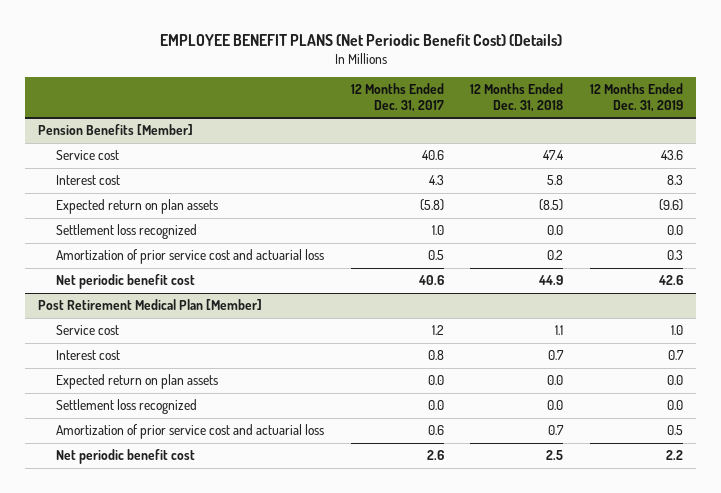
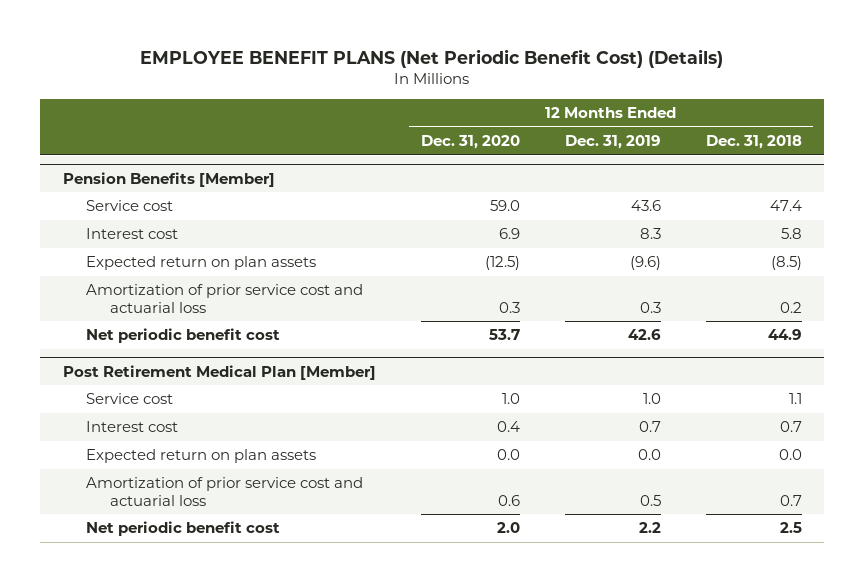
[350,83,444,112] 12 Months Ended Dec. 31, 2017 -> none
none -> [420,135,520,150] Dec. 31, 2020
[56,224,198,240] Settlement loss recognized -> none
[56,399,198,415] Settlement loss recognized -> none

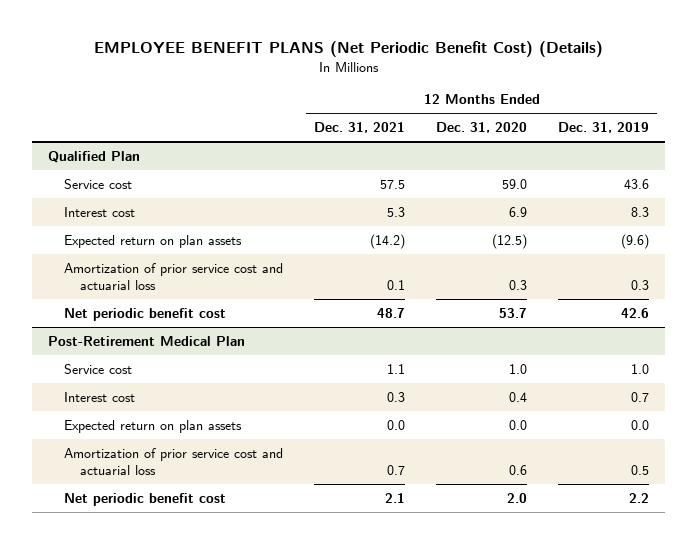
[705,135,802,150] Dec. 31, 2018 -> none
none -> [314,122,406,134] Dec. 31, 2021
[62,171,275,187] Pension Benefits [Member] -> [47,150,140,163] Qualified Plan
[62,364,376,380] Post Retirement Medical Plan [Member] -> [47,335,245,346] Post-Retirement Medical Plan

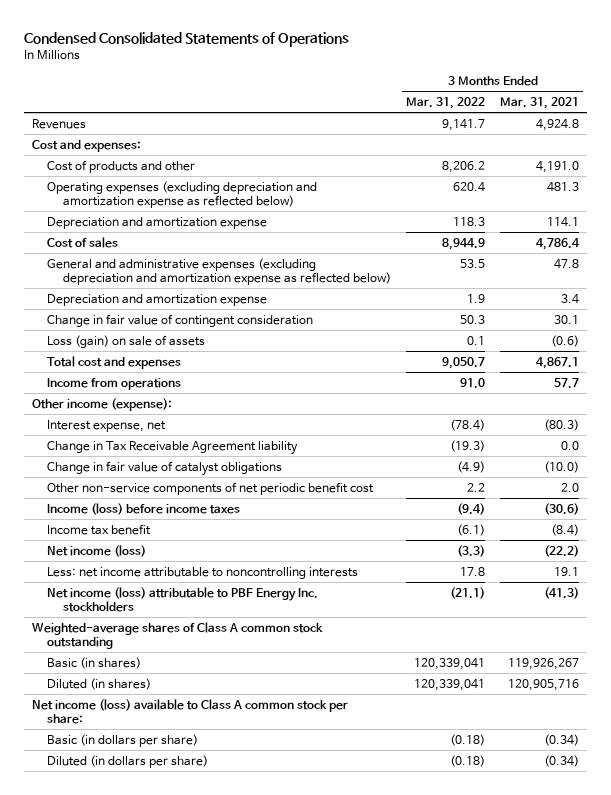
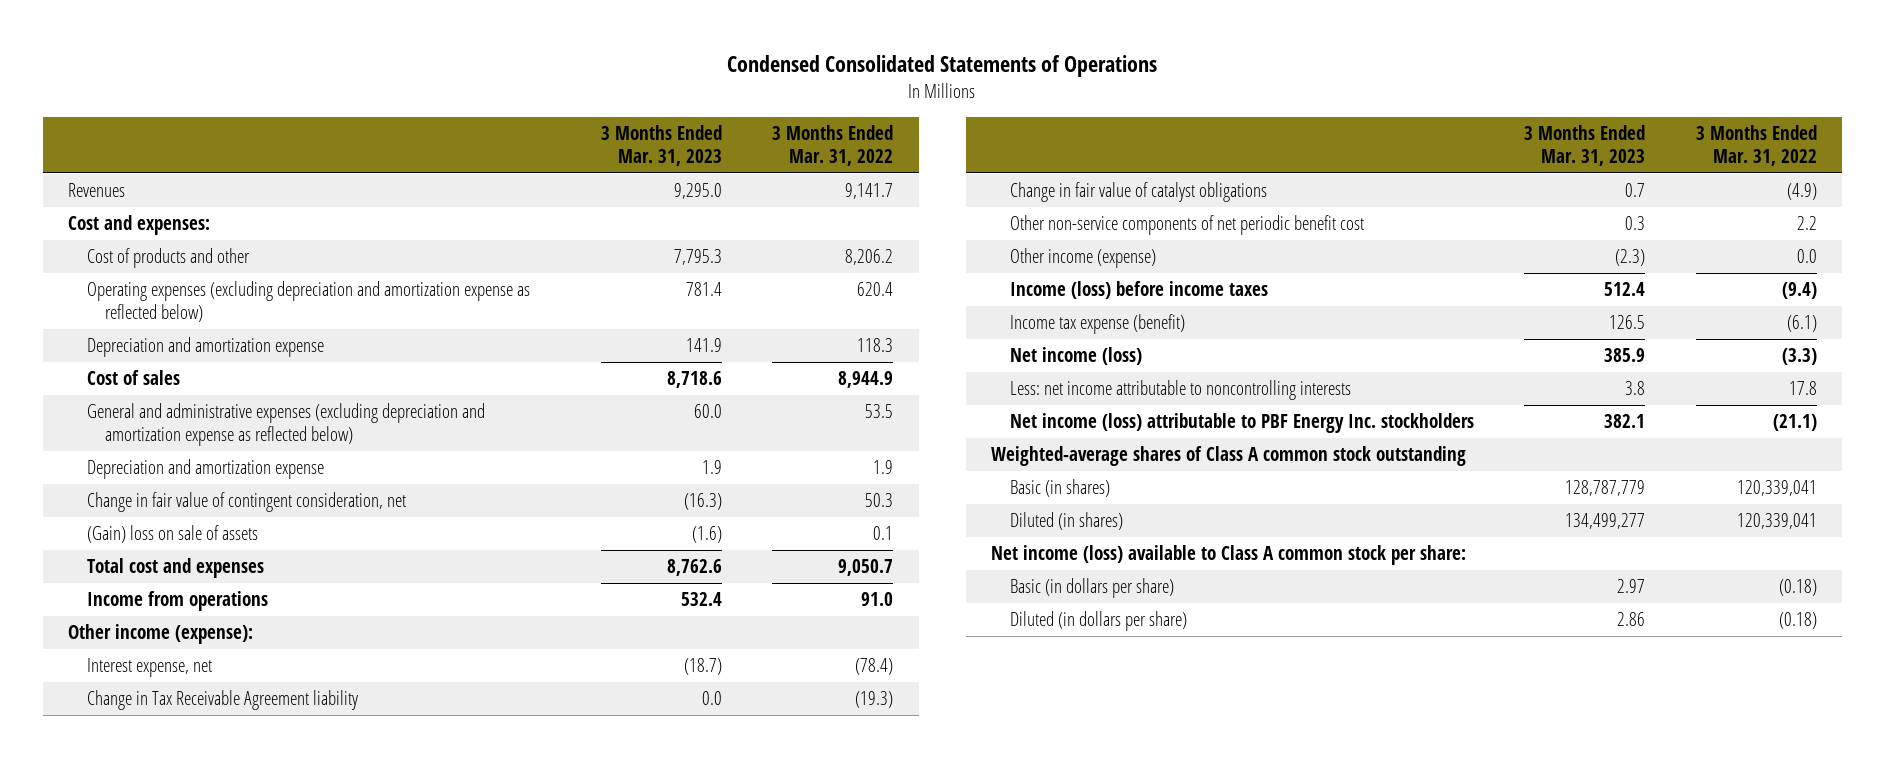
[500,97,580,110] Mar. 31, 2021 -> none
none -> [600,125,722,167] 3 Months Ended Mar. 31, 2023
[47,313,314,327] Change in fair value of contingent consideration -> [86,492,406,513] Change in fair value of contingent consideration, net
[47,334,206,348] Loss (gain) on sale of assets -> [86,525,258,544] (Gain) loss on sale of assets
none -> [1009,248,1156,269] Other income (expense)
[47,523,152,535] Income tax benefit -> [1009,314,1185,335] Income tax expense (benefit)

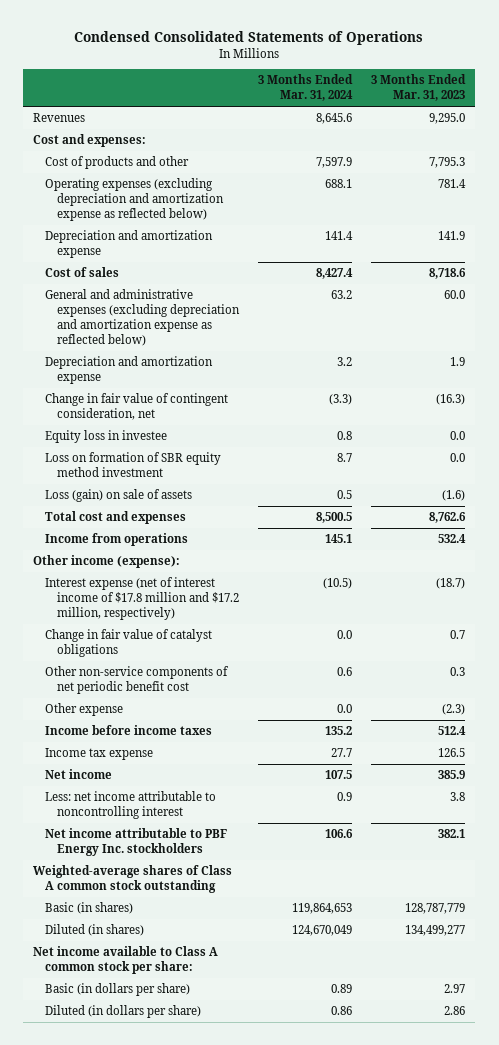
[772,125,894,167] 3 Months Ended Mar. 31, 2022 -> none
none -> [258,74,354,102] 3 Months Ended Mar. 31, 2024
none -> [44,430,167,444] Equity loss in investee
none -> [44,452,221,478] Loss on formation of SBR equity method investment
[86,525,258,544] (Gain) loss on sale of assets -> [44,489,192,503] Loss (gain) on sale of assets
[86,690,358,711] Change in Tax Receivable Agreement liability -> none
[86,658,212,678] Interest expense, net -> [44,577,239,621] Interest expense (net of interest income of $17.8 million and $17.2 million, respectively)
[1009,248,1156,269] Other income (expense) -> [44,703,123,717] Other expense
[1009,281,1268,300] Income (loss) before income taxes -> [44,725,212,736] Income before income taxes
[1009,314,1185,335] Income tax expense (benefit) -> [44,748,153,761] Income tax expense
[1009,347,1142,366] Net income (loss) -> [44,769,112,780] Net income
[1009,380,1351,401] Less: net income attributable to noncontrolling interests -> [44,791,216,820] Less: net income attributable to noncontrolling interest
[1009,413,1474,434] Net income (loss) attributable to PBF Energy Inc. stockholders -> [44,828,227,857] Net income attributable to PBF Energy Inc. stockholders
[991,545,1467,566] Net income (loss) available to Class A common stock per share: -> [33,946,219,975] Net income available to Class A common stock per share:

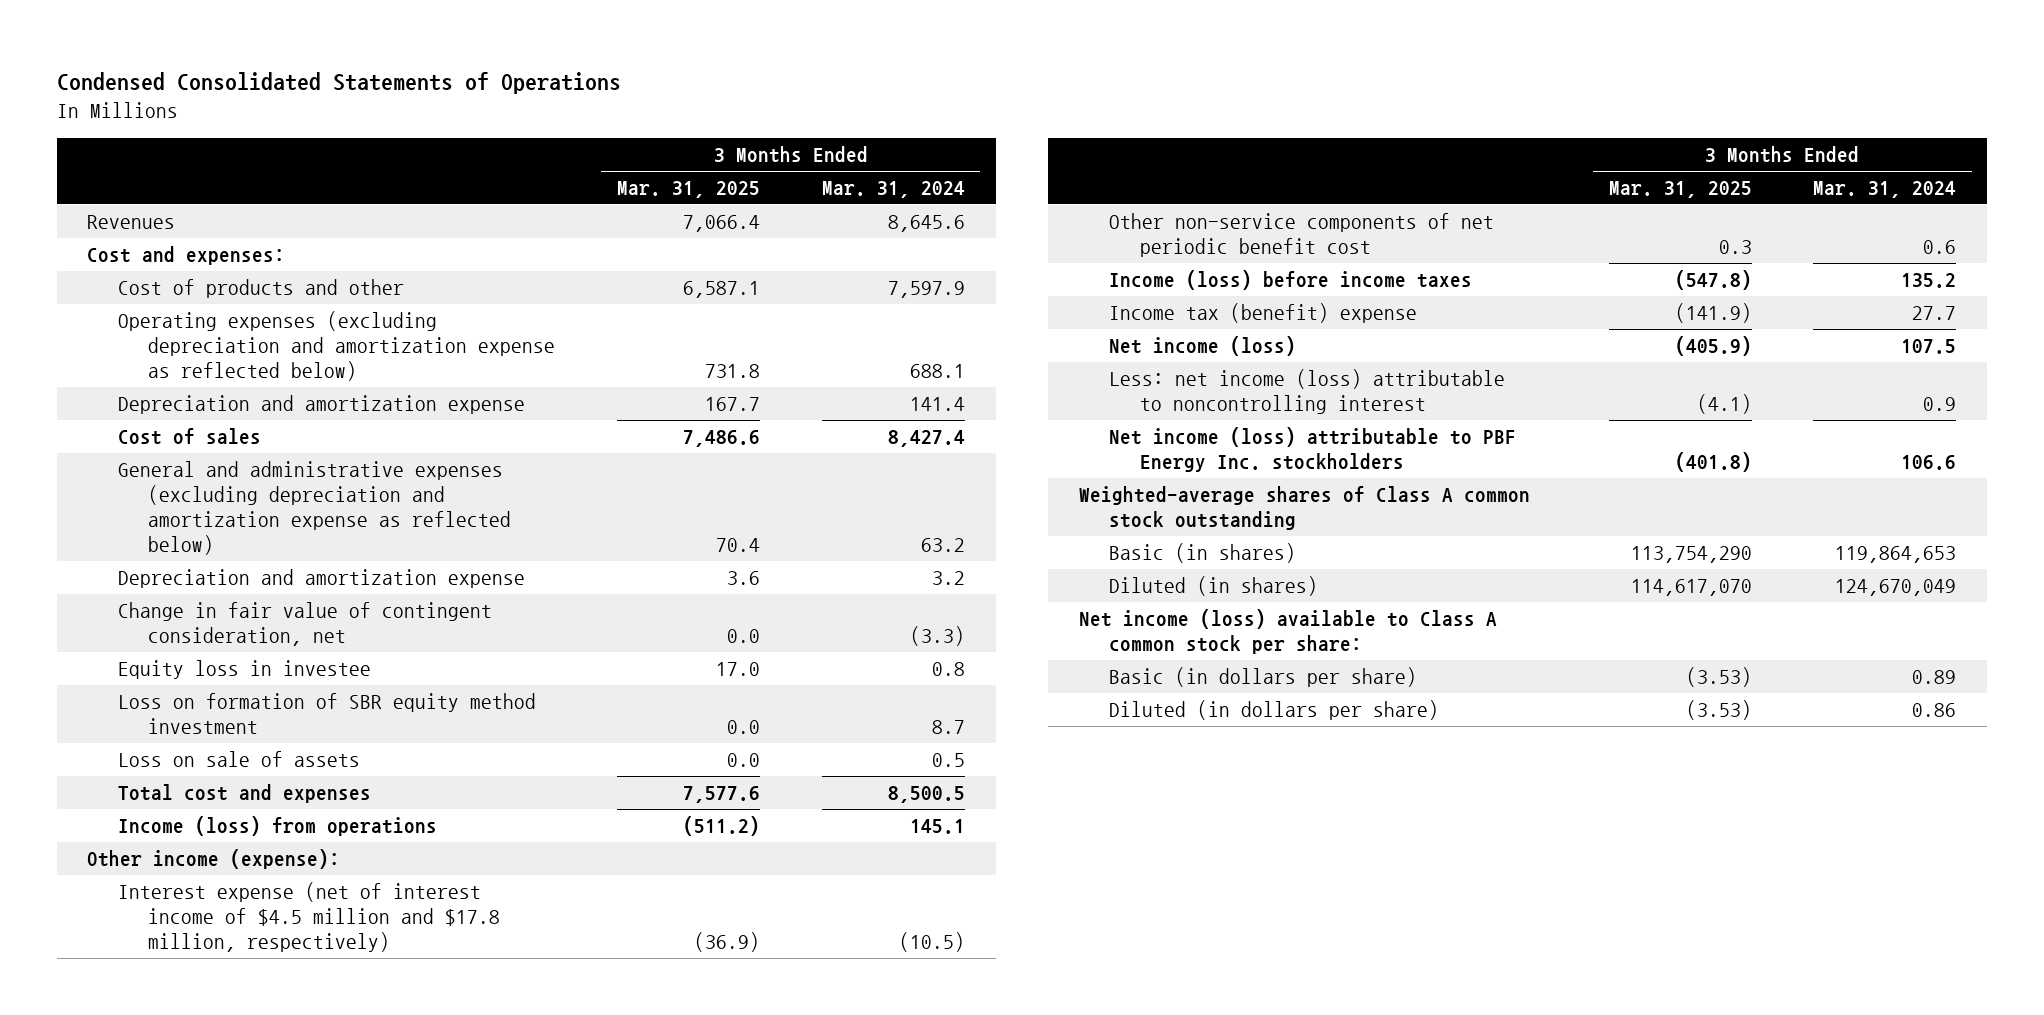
[371,74,467,102] 3 Months Ended Mar. 31, 2023 -> none
none -> [616,181,760,199] Mar. 31, 2025
[44,489,192,503] Loss (gain) on sale of assets -> [117,751,360,768] Loss on sale of assets
[44,533,188,547] Income from operations -> [117,816,437,837] Income (loss) from operations
[44,629,212,658] Change in fair value of catalyst obligations -> none
[44,577,239,621] Interest expense (net of interest income of $17.8 million and $17.2 million, respectively) -> [117,882,500,953] Interest expense (net of interest income of $4.5 million and $17.8 million, respectively)
[44,703,123,717] Other expense -> none
[44,725,212,736] Income before income taxes -> [1109,270,1473,291] Income (loss) before income taxes
[44,748,153,761] Income tax expense -> [1109,303,1418,324] Income tax (benefit) expense
[44,769,112,780] Net income -> [1109,336,1297,357] Net income (loss)
[44,791,216,820] Less: net income attributable to noncontrolling interest -> [1109,369,1506,415] Less: net income (loss) attributable to noncontrolling interest
[44,828,227,857] Net income attributable to PBF Energy Inc. stockholders -> [1109,427,1517,473] Net income (loss) attributable to PBF Energy Inc. stockholders
[33,946,219,975] Net income available to Class A common stock per share: -> [1079,609,1498,655] Net income (loss) available to Class A common stock per share:

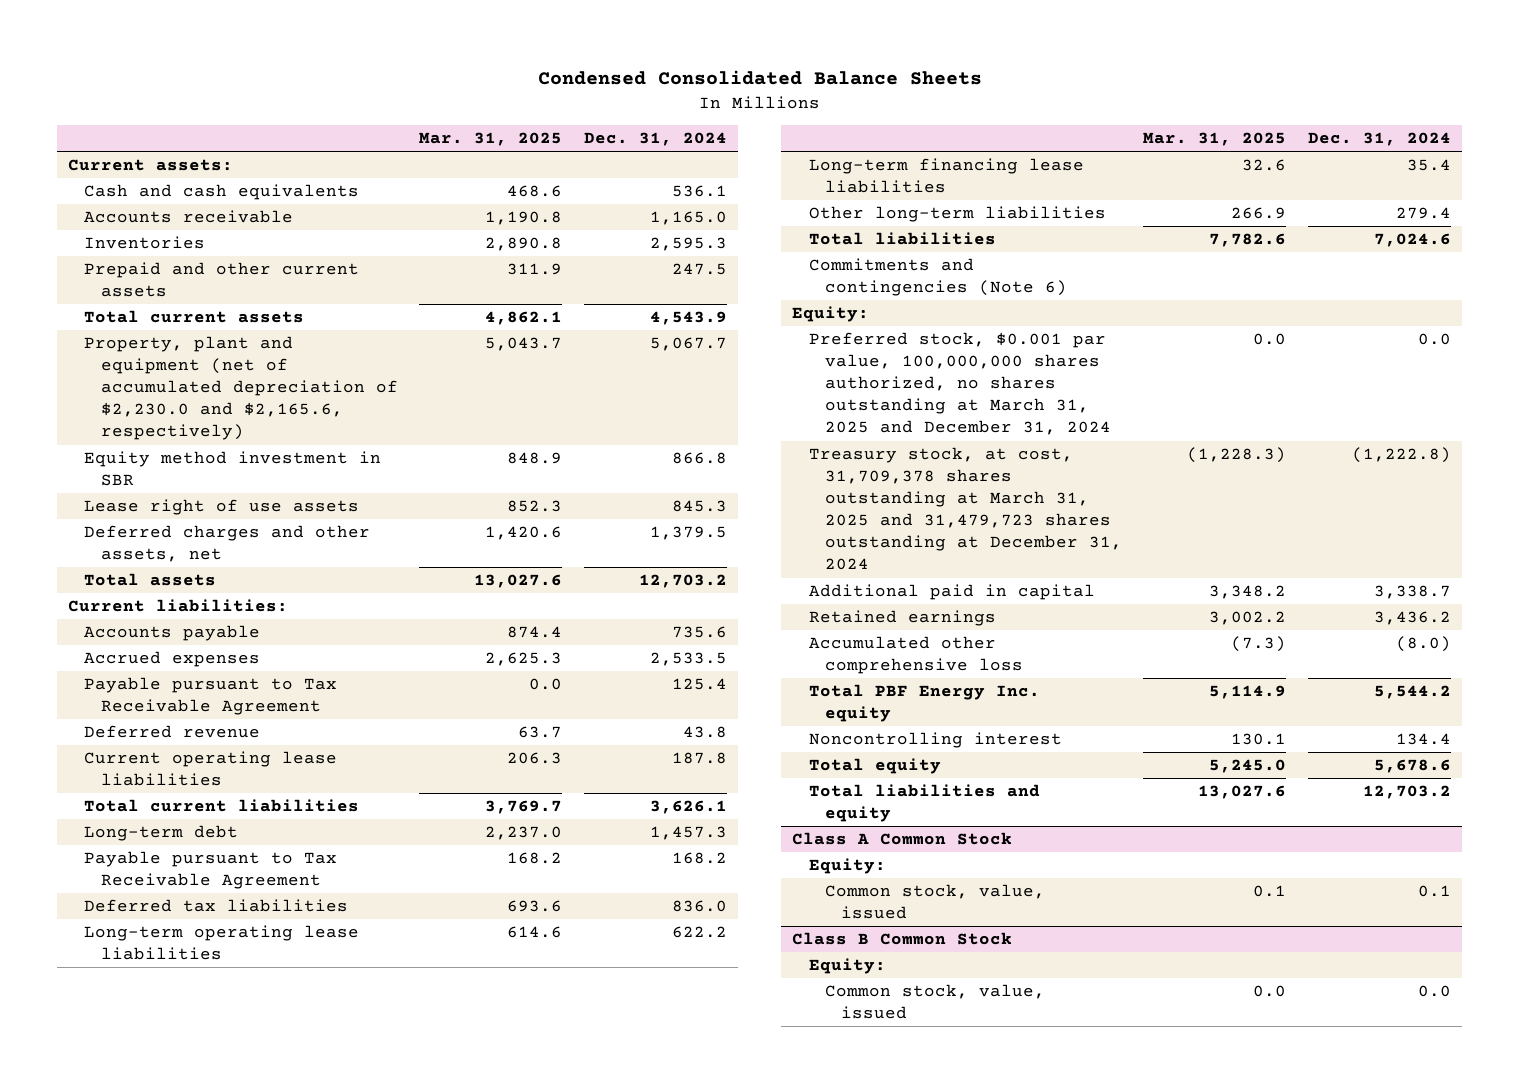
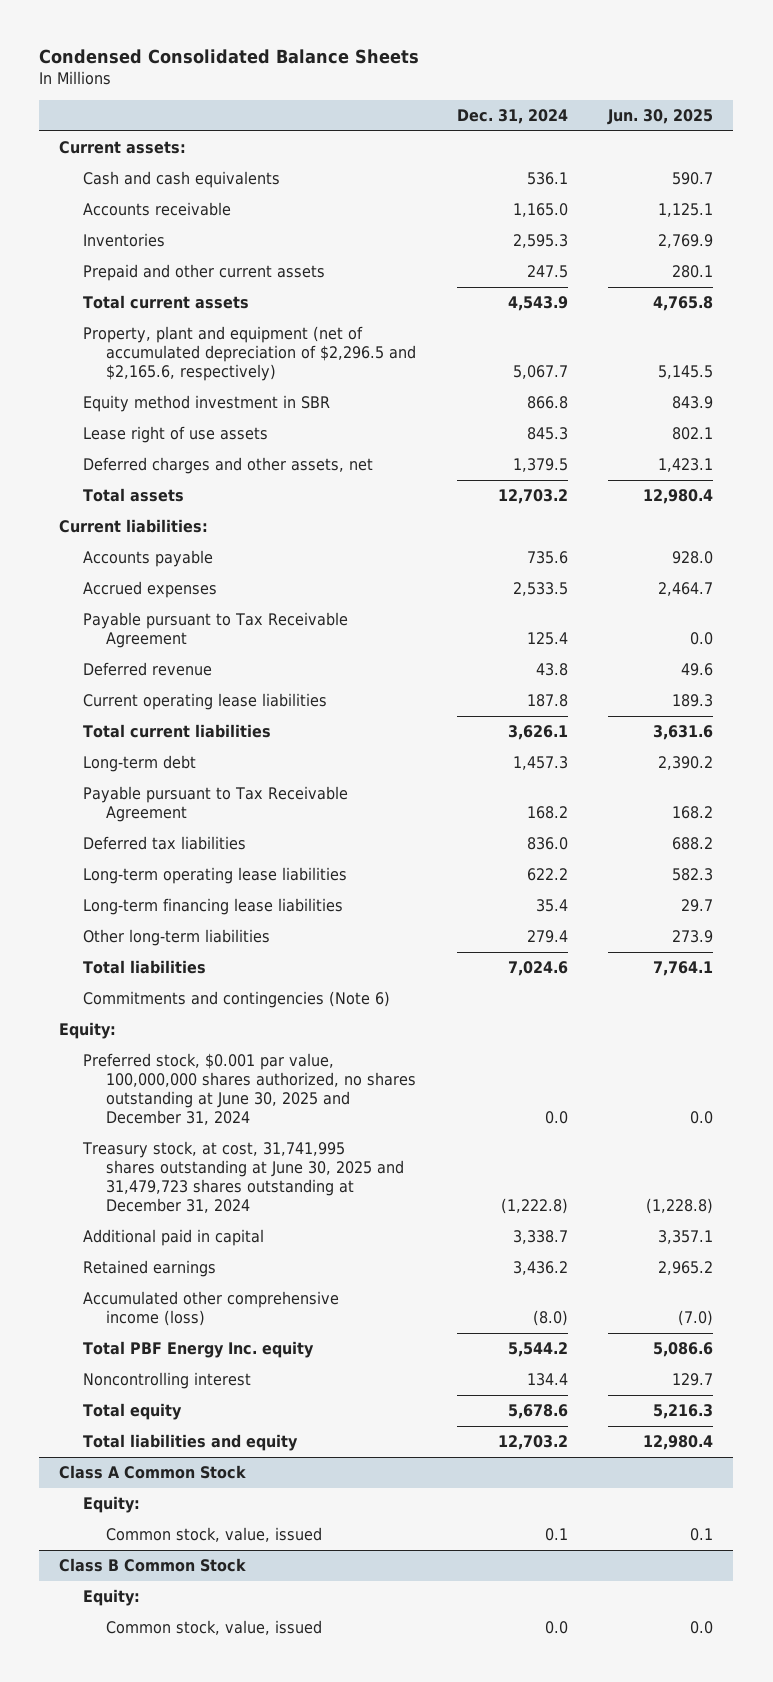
[419,132,563,147] Mar. 31, 2025 -> none
none -> [607,109,714,126] Jun. 30, 2025
[84,336,398,441] Property, plant and equipment (net of accumulated depreciation of $2,230.0 and $2,165.6, respectively) -> [82,326,417,382] Property, plant and equipment (net of accumulated depreciation of $2,296.5 and $2,165.6, respectively)
[808,332,1111,436] Preferred stock, $0.001 par value, 100,000,000 shares authorized, no shares outstanding at March 31, 2025 and December 31, 2024 -> [82,1053,417,1126] Preferred stock, $0.001 par value, 100,000,000 shares authorized, no shares outstanding at June 30, 2025 and December 31, 2024
[808,447,1122,571] Treasury stock, at cost, 31,709,378 shares outstanding at March 31, 2025 and 31,479,723 shares outstanding at December 31, 2024 -> [81,1141,405,1214] Treasury stock, at cost, 31,741,995 shares outstanding at June 30, 2025 and 31,479,723 shares outstanding at December 31, 2024
[808,636,1023,675] Accumulated other comprehensive loss -> [82,1291,339,1327] Accumulated other comprehensive income (loss)

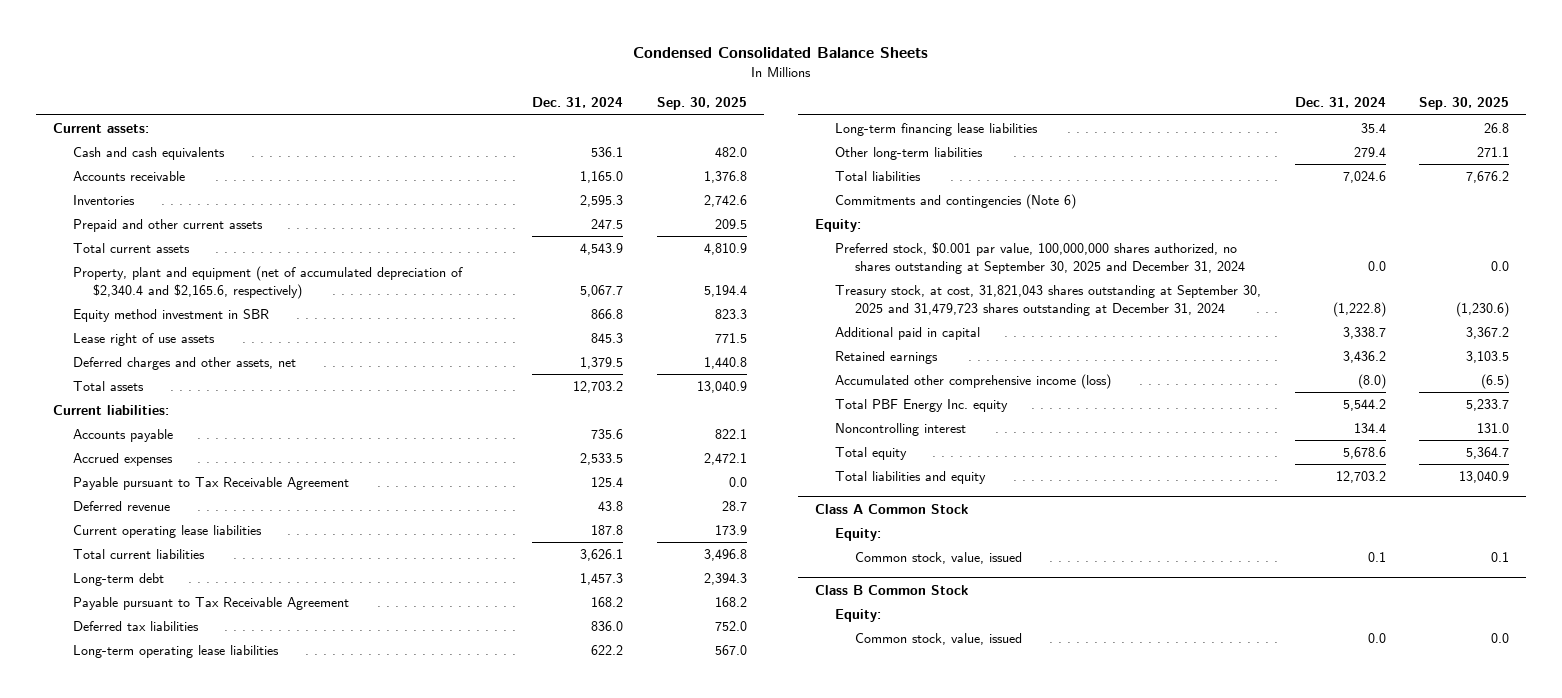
[607,109,714,126] Jun. 30, 2025 -> none
none -> [656,97,747,111] Sep. 30, 2025
[82,326,417,382] Property, plant and equipment (net of accumulated depreciation of $2,296.5 and $2,165.6, respectively) -> [72,265,463,299] Property, plant and equipment (net of accumulated depreciation of $2,340.4 and $2,165.6, respectively)
[82,1053,417,1126] Preferred stock, $0.001 par value, 100,000,000 shares authorized, no shares outstanding at June 30, 2025 and December 31, 2024 -> [835,241,1246,274] Preferred stock, $0.001 par value, 100,000,000 shares authorized, no shares outstanding at September 30, 2025 and December 31, 2024
[81,1141,405,1214] Treasury stock, at cost, 31,741,995 shares outstanding at June 30, 2025 and 31,479,723 shares outstanding at December 31, 2024 -> [835,284,1262,316] Treasury stock, at cost, 31,821,043 shares outstanding at September 30, 2025 and 31,479,723 shares outstanding at December 31, 2024

